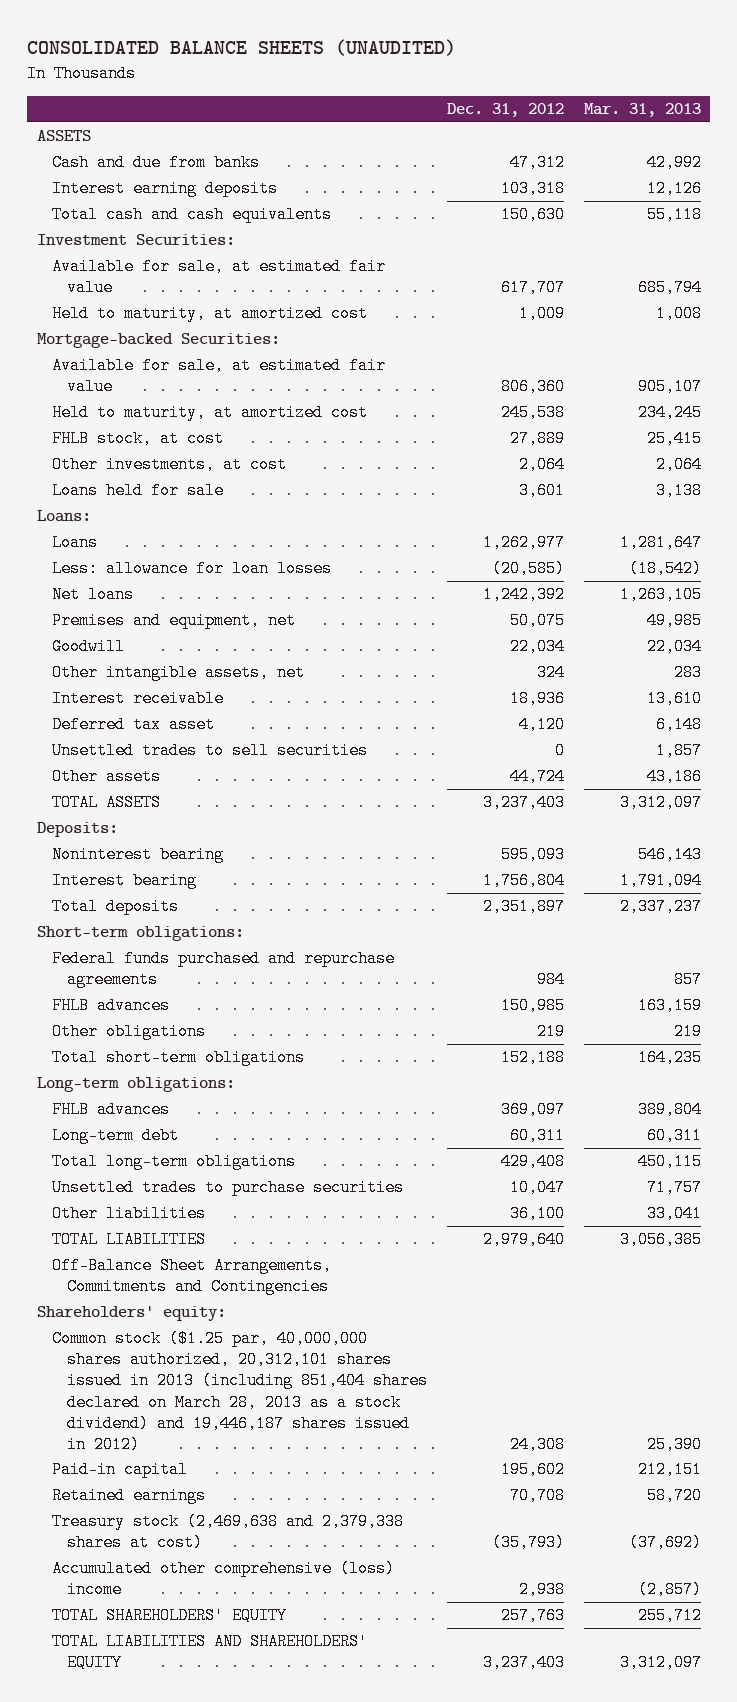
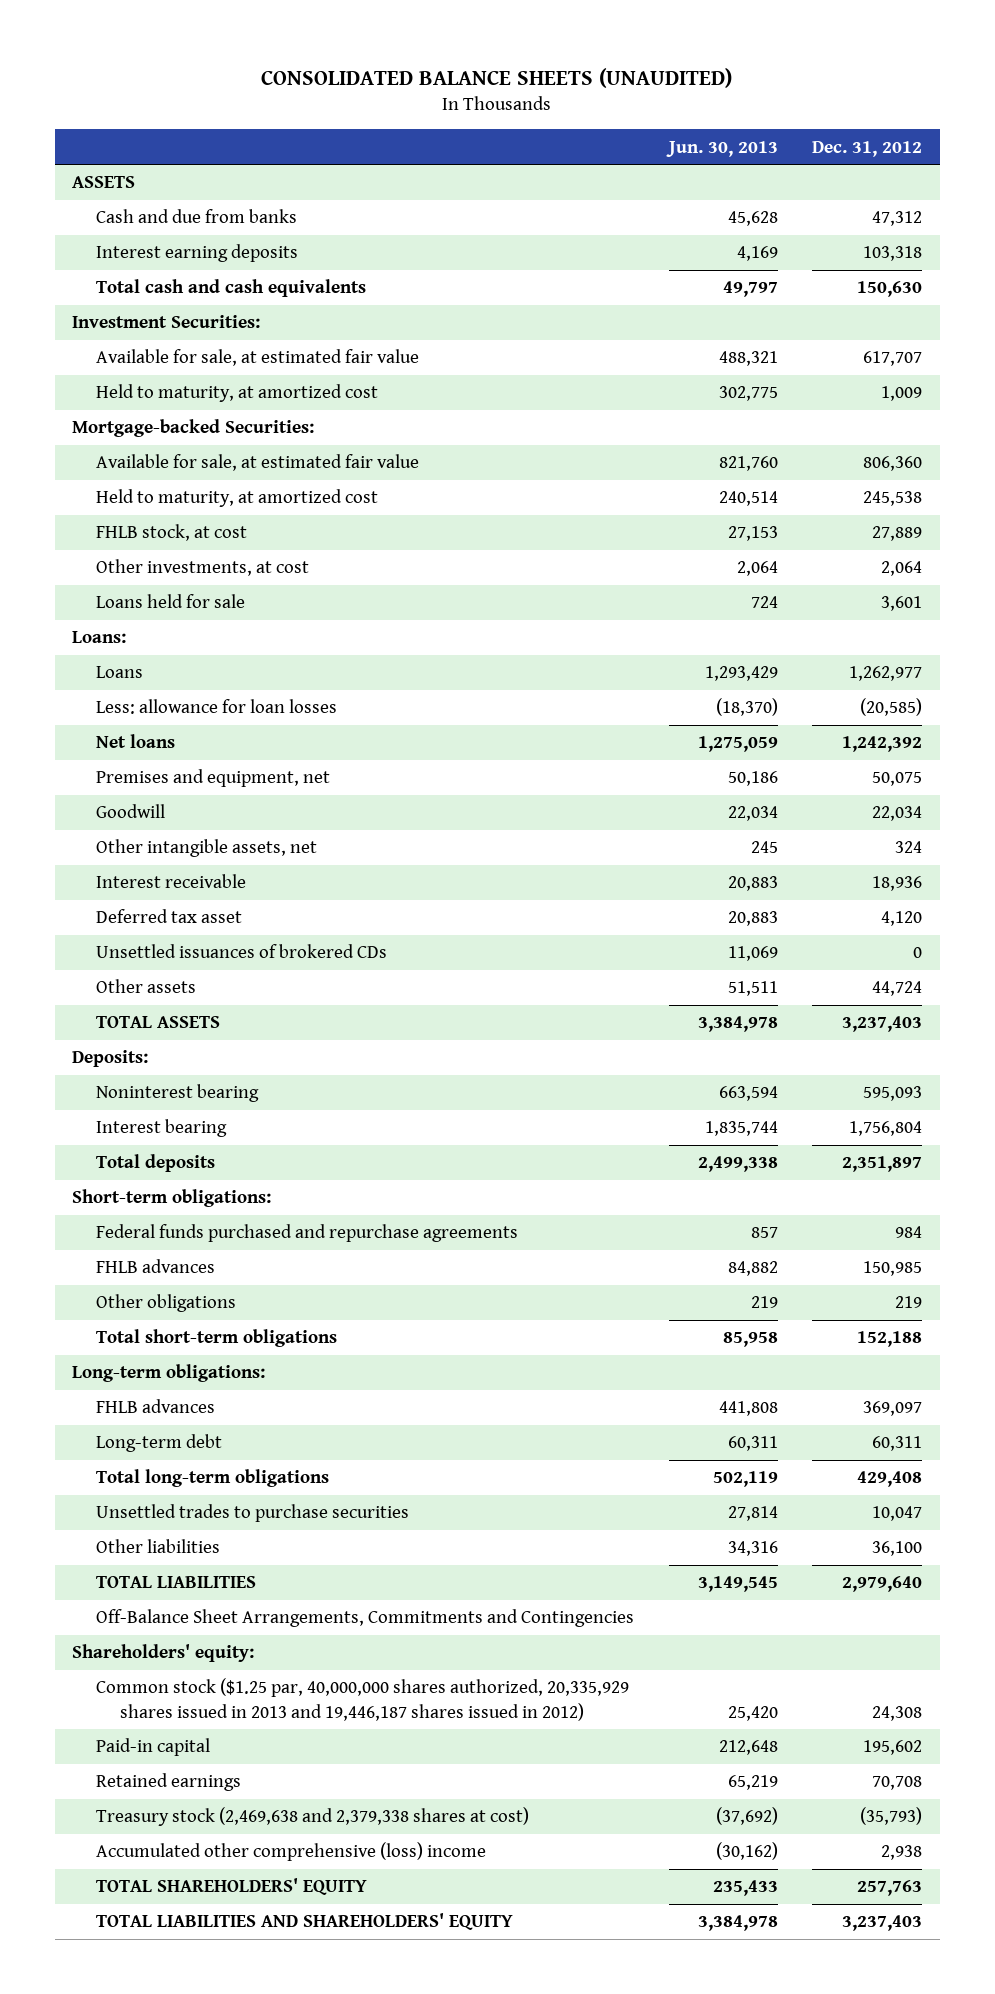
[583,103,701,118] Mar. 31, 2013 -> none
none -> [665,140,778,157] Jun. 30, 2013
[51,742,368,760] Unsettled trades to sell securities -> none
none -> [95,944,387,959] Unsettled issuances of brokered CDs
[51,1330,428,1453] Common stock ($1.25 par, 40,000,000 shares authorized, 20,312,101 shares issued in 2013 (including 851,404 shares declared on March 28, 2013 as a stock dividend) and 19,446,187 shares issued in 2012) -> [95,1678,629,1722] Common stock ($1.25 par, 40,000,000 shares authorized, 20,335,929 shares issued in 2013 and 19,446,187 shares issued in 2012)

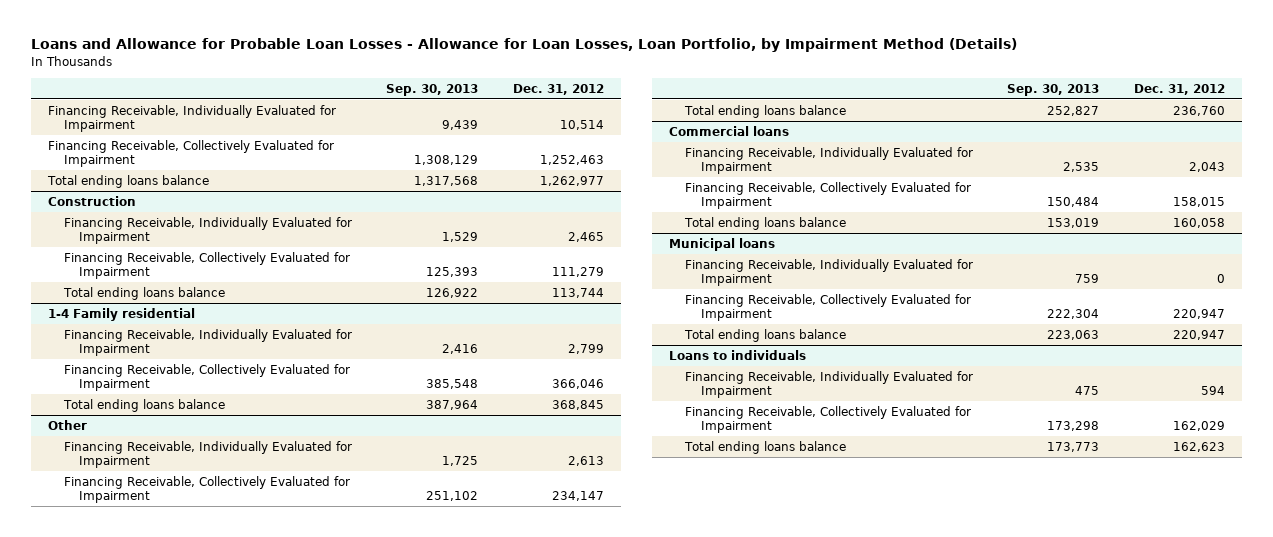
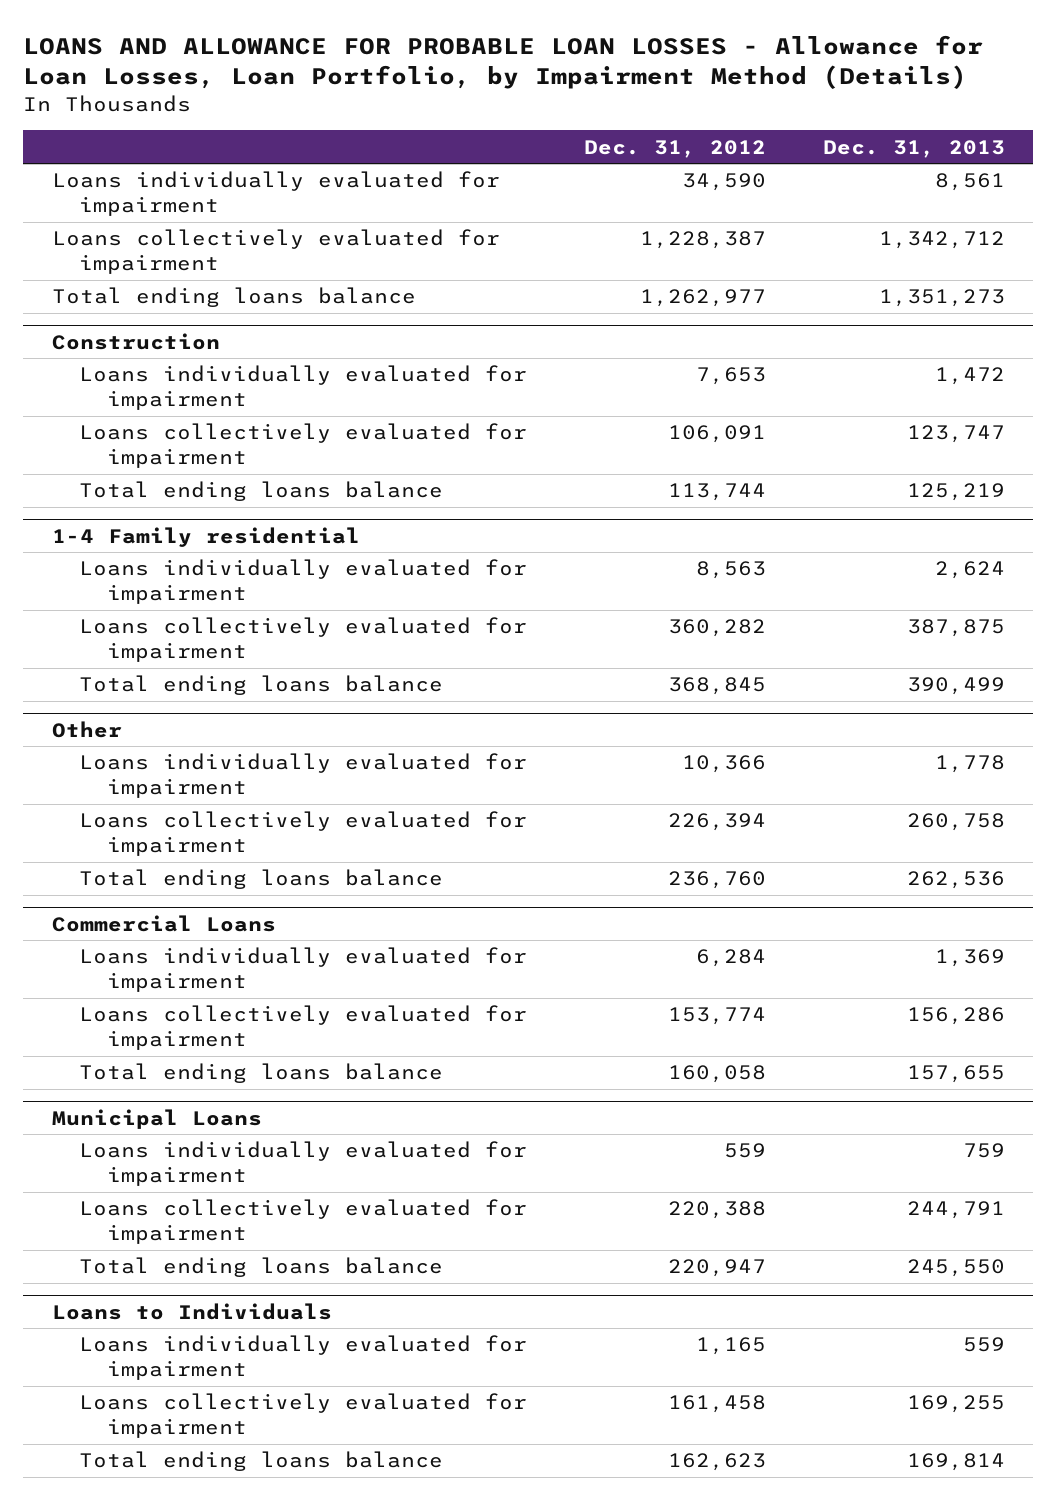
[30,38,1017,53] Loans and Allowance for Probable Loan Losses - Allowance for Loan Losses, Loan Portfolio, by Impairment Method (Details) -> [23,34,984,90] LOANS AND ALLOWANCE FOR PROBABLE LOAN LOSSES - Allowance for Loan Losses, Loan Portfolio, by Impairment Method (Details)
[386,83,479,96] Sep. 30, 2013 -> none
none -> [822,139,1005,158] Dec. 31, 2013
[47,104,336,133] Financing Receivable, Individually Evaluated for Impairment -> [51,171,500,217] Loans individually evaluated for impairment
[559,120,604,131] 10,514 -> [682,173,767,192] 34,590
[47,139,334,168] Financing Receivable, Collectively Evaluated for Impairment -> [51,229,500,275] Loans collectively evaluated for impairment
[539,155,604,166] 1,252,463 -> [640,231,767,250] 1,228,387
[63,216,352,245] Financing Receivable, Individually Evaluated for Impairment -> [79,365,528,411] Loans individually evaluated for impairment
[567,232,604,243] 2,465 -> [696,367,767,386] 7,653
[63,251,350,280] Financing Receivable, Collectively Evaluated for Impairment -> [79,423,528,469] Loans collectively evaluated for impairment
[551,267,604,278] 111,279 -> [668,425,767,444] 106,091
[63,328,352,357] Financing Receivable, Individually Evaluated for Impairment -> [79,559,528,605] Loans individually evaluated for impairment
[567,344,604,355] 2,799 -> [696,561,767,580] 8,563
[63,363,350,392] Financing Receivable, Collectively Evaluated for Impairment -> [79,617,528,663] Loans collectively evaluated for impairment
[551,379,604,390] 366,046 -> [668,619,767,638] 360,282
[63,440,352,469] Financing Receivable, Individually Evaluated for Impairment -> [79,753,528,799] Loans individually evaluated for impairment
[567,456,604,467] 2,613 -> [682,755,767,774] 10,366
[63,475,350,504] Financing Receivable, Collectively Evaluated for Impairment -> [79,811,528,857] Loans collectively evaluated for impairment
[551,491,604,502] 234,147 -> [668,813,767,832] 226,394
[668,125,789,136] Commercial loans -> [51,914,276,932] Commercial Loans
[684,146,973,175] Financing Receivable, Individually Evaluated for Impairment -> [79,947,528,993] Loans individually evaluated for impairment
[1188,162,1225,173] 2,043 -> [696,949,767,968] 6,284
[684,181,971,210] Financing Receivable, Collectively Evaluated for Impairment -> [79,1005,528,1051] Loans collectively evaluated for impairment
[1172,197,1225,208] 158,015 -> [668,1007,767,1026] 153,774
[668,237,775,251] Municipal loans -> [51,1108,262,1129] Municipal Loans
[684,258,973,287] Financing Receivable, Individually Evaluated for Impairment -> [79,1141,528,1187] Loans individually evaluated for impairment
[1216,274,1225,284] 0 -> [724,1143,767,1159] 559
[684,293,971,322] Financing Receivable, Collectively Evaluated for Impairment -> [79,1199,528,1245] Loans collectively evaluated for impairment
[1172,309,1225,320] 220,947 -> [668,1201,767,1220] 220,388
[668,349,806,360] Loans to individuals -> [51,1302,332,1320] Loans to Individuals
[684,370,973,399] Financing Receivable, Individually Evaluated for Impairment -> [79,1335,528,1381] Loans individually evaluated for impairment
[1200,386,1225,396] 594 -> [696,1337,767,1356] 1,165
[684,405,971,434] Financing Receivable, Collectively Evaluated for Impairment -> [79,1393,528,1439] Loans collectively evaluated for impairment
[1172,421,1225,432] 162,029 -> [668,1395,767,1414] 161,458

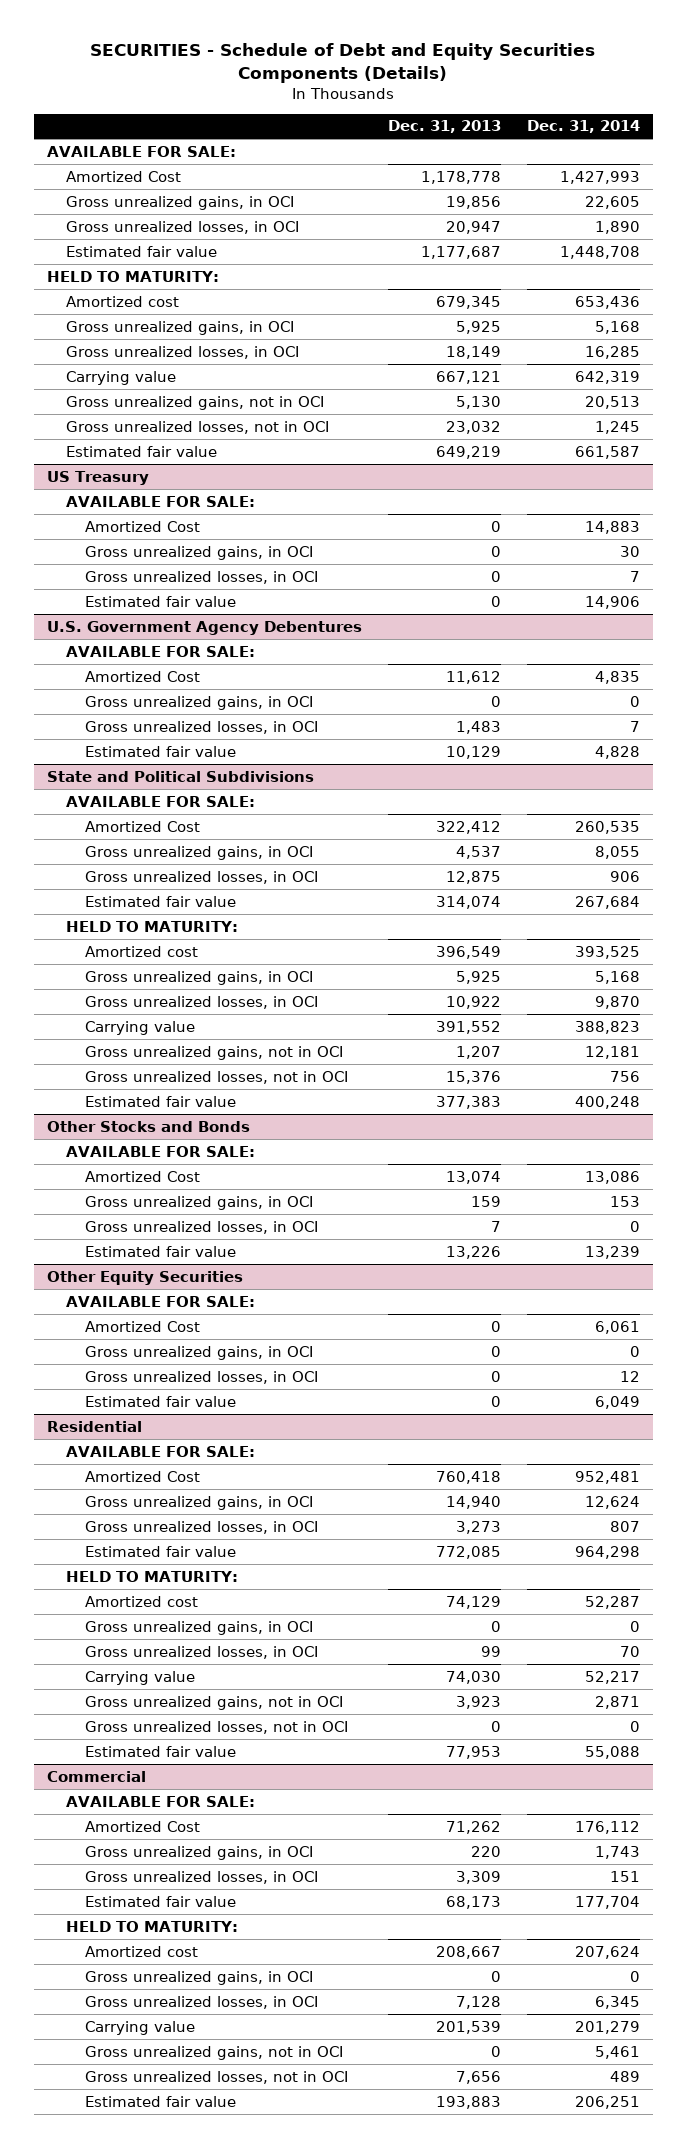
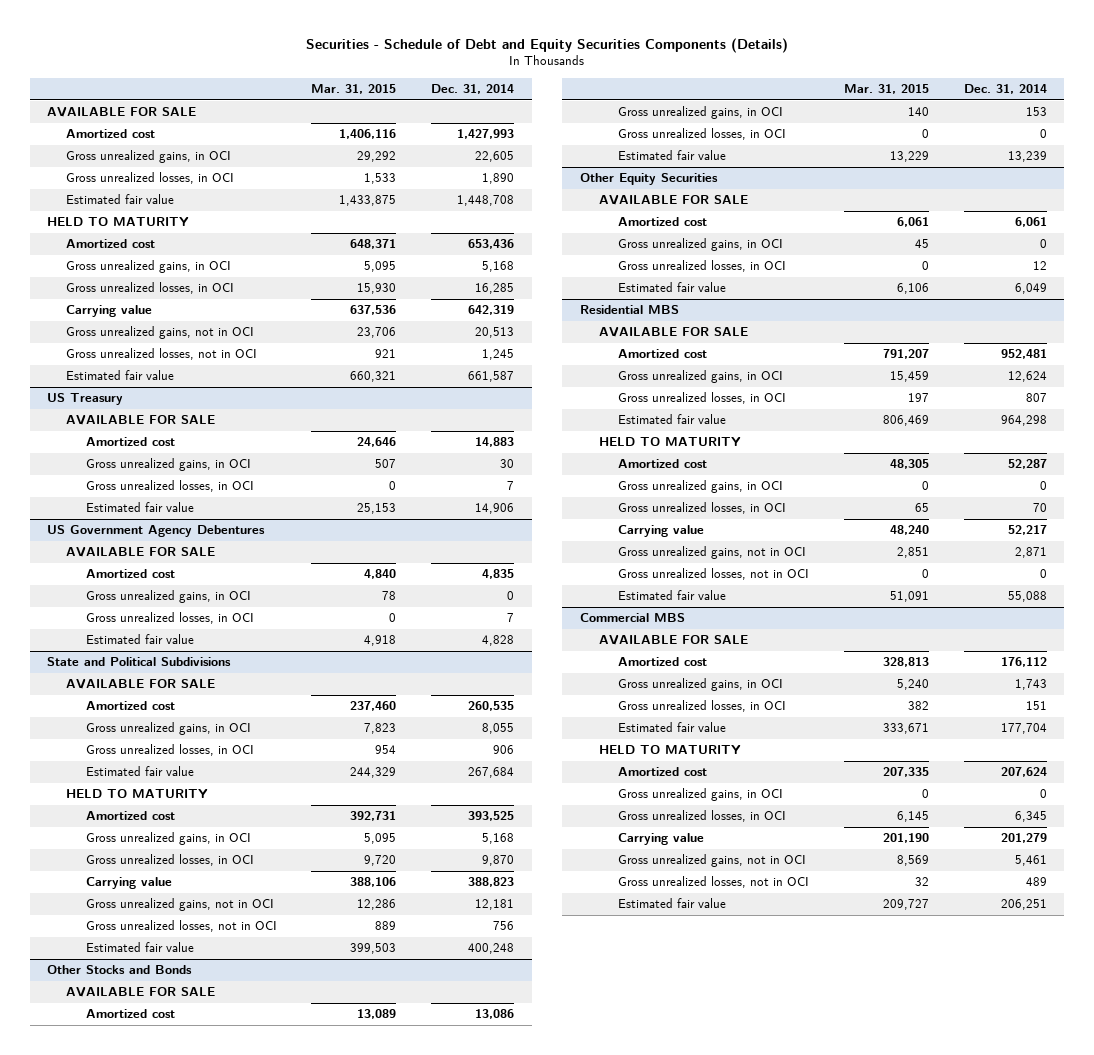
[90,43,596,84] SECURITIES - Schedule of Debt and Equity Securities Components (Details) -> [305,37,788,53] Securities - Schedule of Debt and Equity Securities Components (Details)
[387,120,501,134] Dec. 31, 2013 -> none
none -> [311,83,397,94] Mar. 31, 2015
[46,145,236,157] AVAILABLE FOR SALE: -> [47,107,197,118] AVAILABLE FOR SALE
[65,170,181,182] Amortized Cost -> [66,129,156,139] Amortized cost
[46,270,219,282] HELD TO MATURITY: -> [47,217,190,227] HELD TO MATURITY
[65,495,255,507] AVAILABLE FOR SALE: -> [66,415,216,426] AVAILABLE FOR SALE
[85,520,201,532] Amortized Cost -> [85,437,175,447] Amortized cost
[46,620,362,635] U.S. Government Agency Debentures -> [47,525,266,538] US Government Agency Debentures
[65,645,255,657] AVAILABLE FOR SALE: -> [66,547,216,558] AVAILABLE FOR SALE
[85,670,201,682] Amortized Cost -> [85,569,175,579] Amortized cost
[65,795,255,807] AVAILABLE FOR SALE: -> [66,679,216,690] AVAILABLE FOR SALE
[85,820,201,832] Amortized Cost -> [85,701,175,711] Amortized cost
[65,920,238,932] HELD TO MATURITY: -> [66,789,209,799] HELD TO MATURITY
[65,1145,255,1157] AVAILABLE FOR SALE: -> [66,987,216,998] AVAILABLE FOR SALE
[85,1170,201,1182] Amortized Cost -> [85,1009,175,1019] Amortized cost
[65,1295,255,1307] AVAILABLE FOR SALE: -> [598,195,748,206] AVAILABLE FOR SALE
[85,1320,201,1332] Amortized Cost -> [618,217,708,227] Amortized cost
[46,1420,142,1432] Residential -> [579,305,679,315] Residential MBS
[65,1445,255,1457] AVAILABLE FOR SALE: -> [598,327,748,338] AVAILABLE FOR SALE
[85,1470,201,1482] Amortized Cost -> [618,349,708,359] Amortized cost
[65,1570,238,1582] HELD TO MATURITY: -> [598,437,741,447] HELD TO MATURITY
[46,1770,146,1782] Commercial -> [579,613,685,623] Commercial MBS
[65,1795,255,1807] AVAILABLE FOR SALE: -> [598,635,748,646] AVAILABLE FOR SALE
[85,1820,201,1832] Amortized Cost -> [618,657,708,667] Amortized cost
[65,1920,238,1932] HELD TO MATURITY: -> [598,745,741,755] HELD TO MATURITY

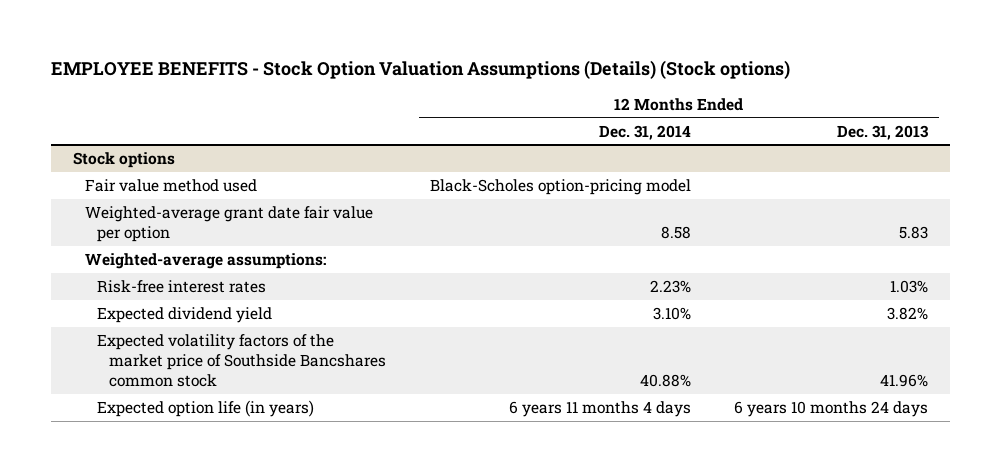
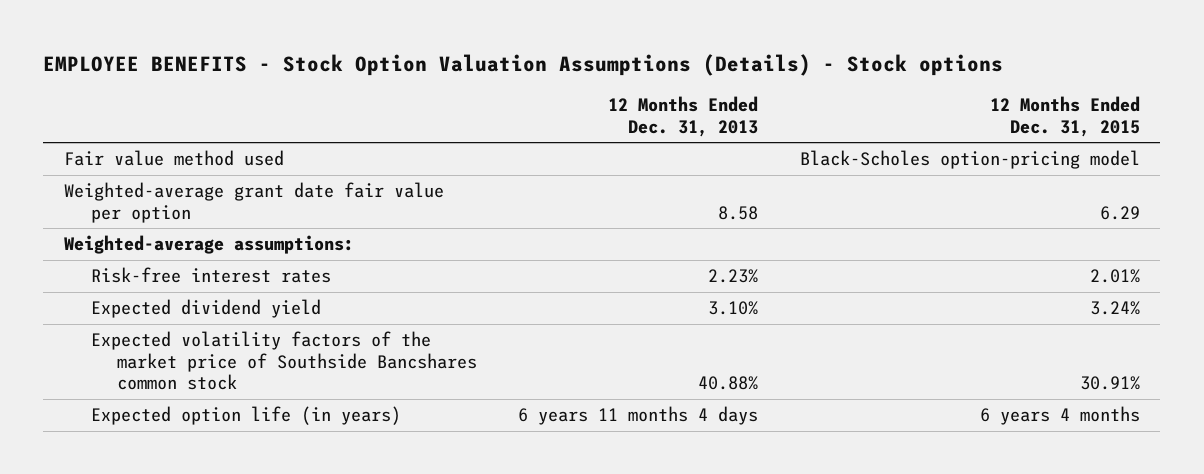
[51,60,791,80] EMPLOYEE BENEFITS - Stock Option Valuation Assumptions (Details) (Stock options) -> [43,54,1004,77] EMPLOYEE BENEFITS - Stock Option Valuation Assumptions (Details) - Stock options
[598,124,691,140] Dec. 31, 2014 -> none
none -> [989,96,1140,137] 12 Months Ended Dec. 31, 2015
[72,151,175,168] Stock options -> none
[899,226,929,240] 5.83 -> [718,205,759,220] 8.58
[890,279,929,293] 1.03% -> [708,269,759,284] 2.23%
[887,306,929,320] 3.82% -> [708,301,759,316] 3.10%
[880,374,929,388] 41.96% -> [698,375,759,390] 40.88%
[734,400,929,417] 6 years 10 months 24 days -> [518,406,759,426] 6 years 11 months 4 days

